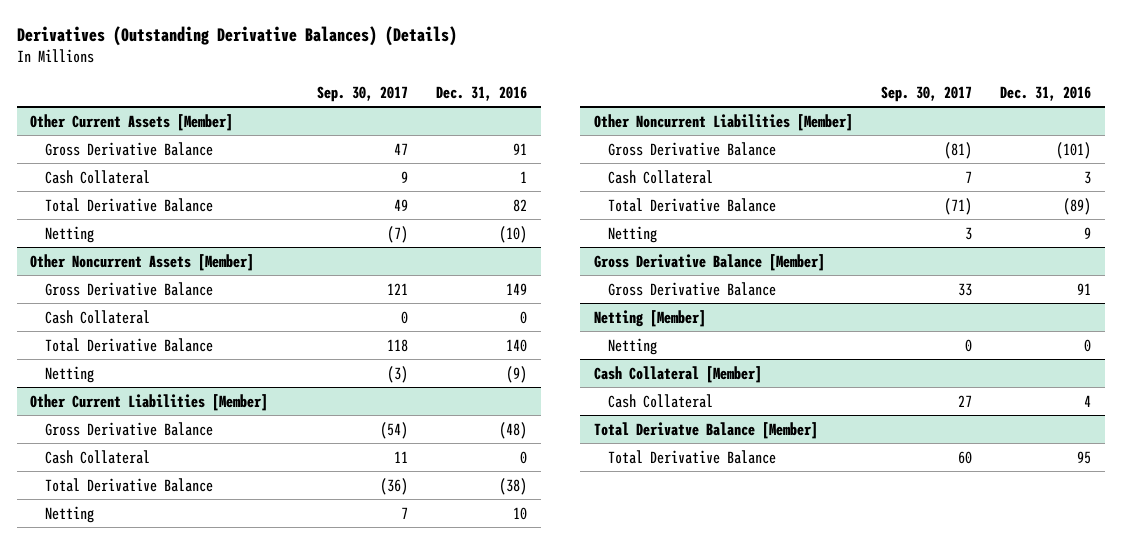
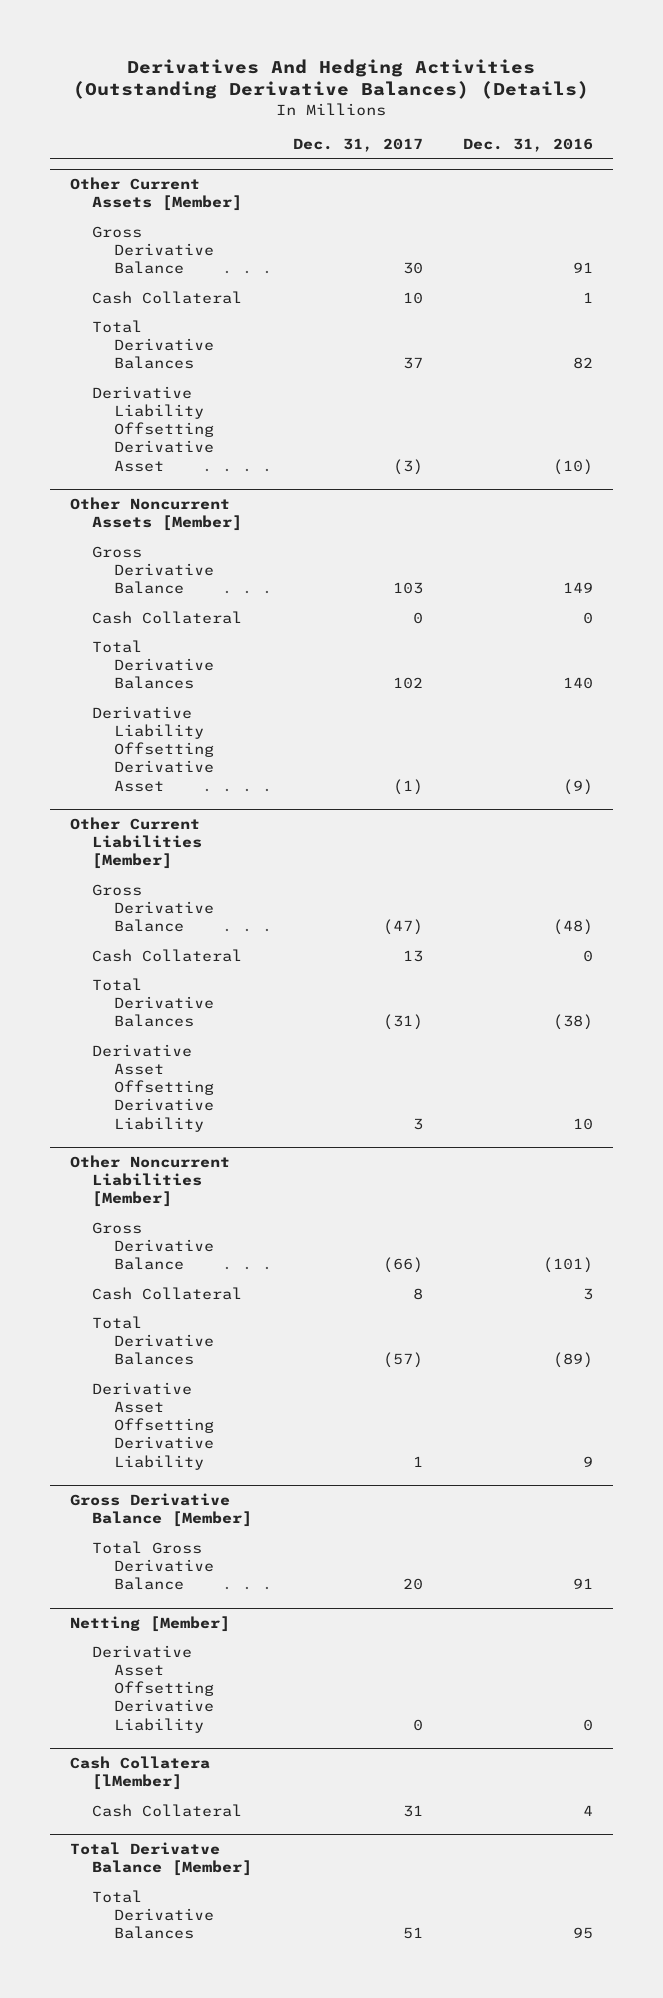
[16,26,457,47] Derivatives (Outstanding Derivative Balances) (Details) -> [73,58,590,100] Derivatives And Hedging Activities (Outstanding Derivative Balances) (Details)
[317,85,409,102] Sep. 30, 2017 -> none
none -> [292,138,423,153] Dec. 31, 2017
[44,225,94,243] Netting -> none
[44,197,213,212] Total Derivative Balance -> [92,319,215,370] Total Derivative Balances
none -> [92,385,215,472] Derivative Liability Offsetting Derivative Asset
[44,365,94,383] Netting -> none
[44,337,213,352] Total Derivative Balance -> [92,639,215,690] Total Derivative Balances
none -> [92,705,215,792] Derivative Liability Offsetting Derivative Asset
[44,477,213,492] Total Derivative Balance -> [92,977,215,1028] Total Derivative Balances
[44,505,94,523] Netting -> [92,1043,215,1132] Derivative Asset Offsetting Derivative Liability
[608,197,777,212] Total Derivative Balance -> [92,1315,215,1366] Total Derivative Balances
[608,225,658,243] Netting -> [92,1381,215,1470] Derivative Asset Offsetting Derivative Liability
[608,281,777,296] Gross Derivative Balance -> [92,1540,215,1591] Total Gross Derivative Balance
[608,337,658,355] Netting -> [92,1644,215,1733] Derivative Asset Offsetting Derivative Liability
[594,365,763,383] Cash Collateral [Member] -> [70,1755,211,1791] Cash Collatera [lMember]
[608,449,777,464] Total Derivative Balance -> [92,1889,215,1940] Total Derivative Balances

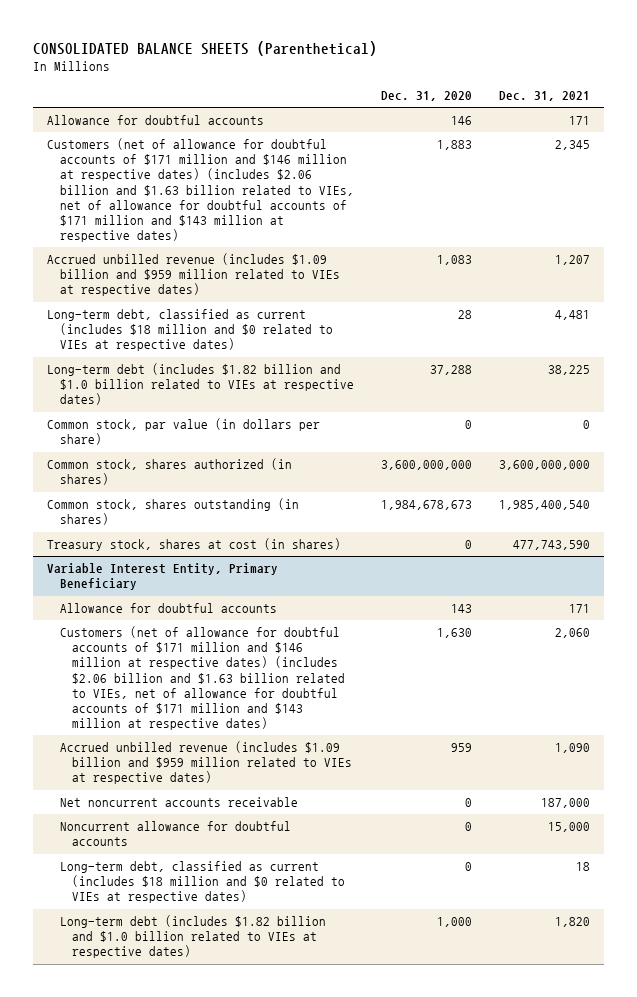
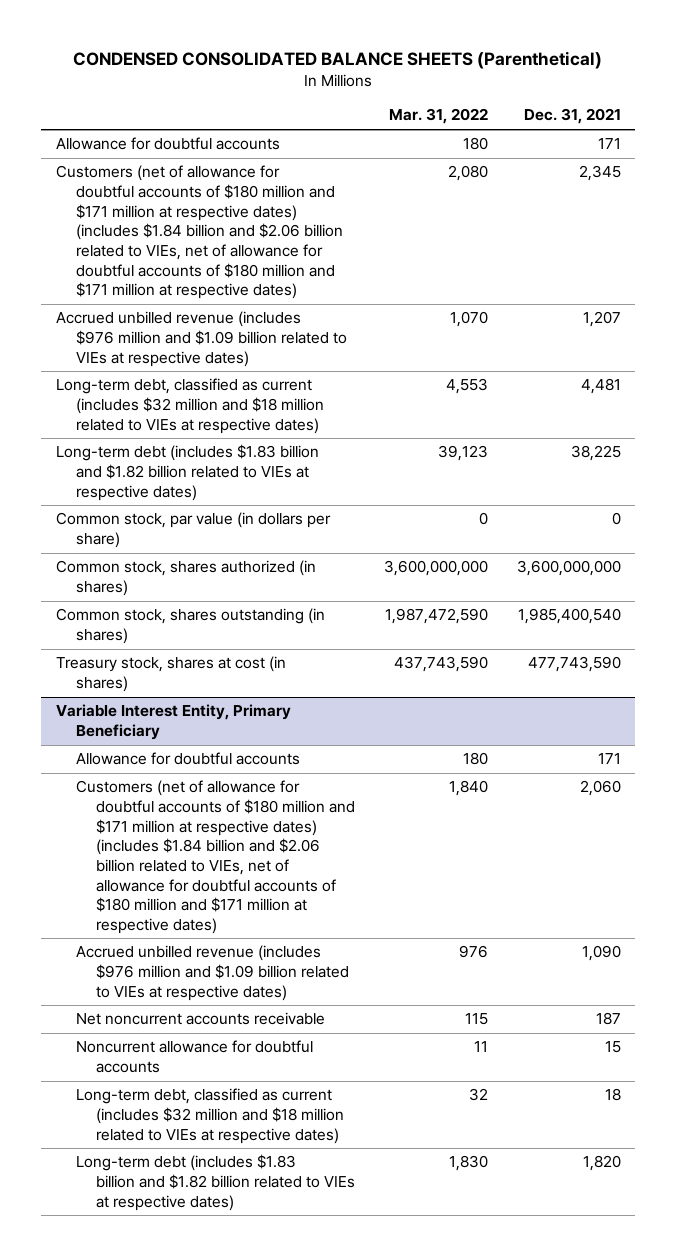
[33,40,378,56] CONSOLIDATED BALANCE SHEETS (Parenthetical) -> [73,50,603,69] CONDENSED CONSOLIDATED BALANCE SHEETS (Parenthetical)
[380,91,472,102] Dec. 31, 2020 -> none
none -> [388,108,488,125] Mar. 31, 2022
[46,138,354,242] Customers (net of allowance for doubtful accounts of $171 million and $146 million at respective dates) (includes $2.06 billion and $1.63 billion related to VIEs, net of allowance for doubtful accounts of $171 million and $143 million at respective dates) -> [55,165,343,300] Customers (net of allowance for doubtful accounts of $180 million and $171 million at respective dates) (includes $1.84 billion and $2.06 billion related to VIEs, net of allowance for doubtful accounts of $180 million and $171 million at respective dates)
[46,253,340,297] Accrued unbilled revenue (includes $1.09 billion and $959 million related to VIEs at respective dates) -> [55,311,347,367] Accrued unbilled revenue (includes $976 million and $1.09 billion related to VIEs at respective dates)
[46,309,333,352] Long-term debt, classified as current (includes $18 million and $0 related to VIEs at respective dates) -> [55,378,324,434] Long-term debt, classified as current (includes $32 million and $18 million related to VIEs at respective dates)
[46,363,354,406] Long-term debt (includes $1.82 billion and $1.0 billion related to VIEs at respective dates) -> [55,444,319,501] Long-term debt (includes $1.83 billion and $1.82 billion related to VIEs at respective dates)
[59,626,346,730] Customers (net of allowance for doubtful accounts of $171 million and $146 million at respective dates) (includes $2.06 billion and $1.63 billion related to VIEs, net of allowance for doubtful accounts of $171 million and $143 million at respective dates) -> [75,780,355,934] Customers (net of allowance for doubtful accounts of $180 million and $171 million at respective dates) (includes $1.84 billion and $2.06 billion related to VIEs, net of allowance for doubtful accounts of $180 million and $171 million at respective dates)
[59,741,353,785] Accrued unbilled revenue (includes $1.09 billion and $959 million related to VIEs at respective dates) -> [75,945,349,1001] Accrued unbilled revenue (includes $976 million and $1.09 billion related to VIEs at respective dates)
[541,798,591,809] 187,000 -> [595,1012,621,1026] 187
[548,822,591,833] 15,000 -> [604,1041,621,1054] 15
[59,861,346,904] Long-term debt, classified as current (includes $18 million and $0 related to VIEs at respective dates) -> [75,1088,344,1144] Long-term debt, classified as current (includes $32 million and $18 million related to VIEs at respective dates)
[59,915,326,959] Long-term debt (includes $1.82 billion and $1.0 billion related to VIEs at respective dates) -> [75,1154,355,1211] Long-term debt (includes $1.83 billion and $1.82 billion related to VIEs at respective dates)

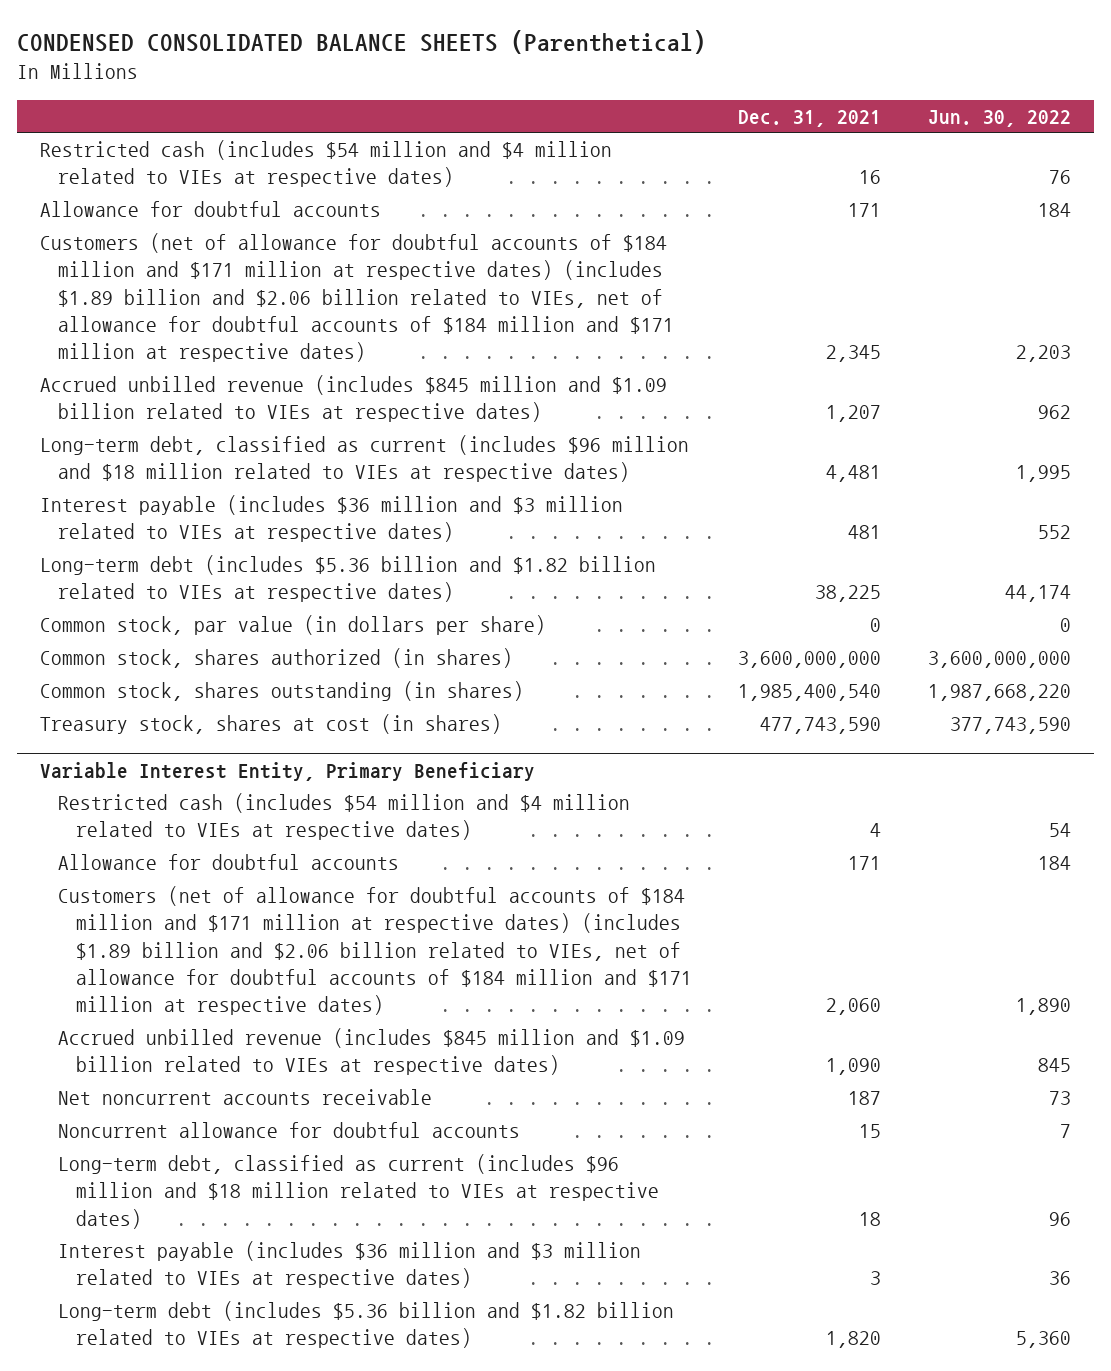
[388,108,488,125] Mar. 31, 2022 -> none
none -> [927,109,1071,127] Jun. 30, 2022
none -> [40,140,613,188] Restricted cash (includes $54 million and $4 million related to VIEs at respective dates)
[55,165,343,300] Customers (net of allowance for doubtful accounts of $180 million and $171 million at respective dates) (includes $1.84 billion and $2.06 billion related to VIEs, net of allowance for doubtful accounts of $180 million and $171 million at respective dates) -> [40,233,674,363] Customers (net of allowance for doubtful accounts of $184 million and $171 million at respective dates) (includes $1.89 billion and $2.06 billion related to VIEs, net of allowance for doubtful accounts of $184 million and $171 million at respective dates)
[55,311,347,367] Accrued unbilled revenue (includes $976 million and $1.09 billion related to VIEs at respective dates) -> [40,375,668,423] Accrued unbilled revenue (includes $845 million and $1.09 billion related to VIEs at respective dates)
[55,378,324,434] Long-term debt, classified as current (includes $32 million and $18 million related to VIEs at respective dates) -> [40,435,690,483] Long-term debt, classified as current (includes $96 million and $18 million related to VIEs at respective dates)
none -> [40,495,624,543] Interest payable (includes $36 million and $3 million related to VIEs at respective dates)
[55,444,319,501] Long-term debt (includes $1.83 billion and $1.82 billion related to VIEs at respective dates) -> [40,555,657,603] Long-term debt (includes $5.36 billion and $1.82 billion related to VIEs at respective dates)
none -> [57,793,630,841] Restricted cash (includes $54 million and $4 million related to VIEs at respective dates)
[75,780,355,934] Customers (net of allowance for doubtful accounts of $180 million and $171 million at respective dates) (includes $1.84 billion and $2.06 billion related to VIEs, net of allowance for doubtful accounts of $180 million and $171 million at respective dates) -> [57,886,692,1016] Customers (net of allowance for doubtful accounts of $184 million and $171 million at respective dates) (includes $1.89 billion and $2.06 billion related to VIEs, net of allowance for doubtful accounts of $184 million and $171 million at respective dates)
[75,945,349,1001] Accrued unbilled revenue (includes $976 million and $1.09 billion related to VIEs at respective dates) -> [57,1028,685,1076] Accrued unbilled revenue (includes $845 million and $1.09 billion related to VIEs at respective dates)
[75,1088,344,1144] Long-term debt, classified as current (includes $32 million and $18 million related to VIEs at respective dates) -> [57,1154,659,1229] Long-term debt, classified as current (includes $96 million and $18 million related to VIEs at respective dates)
none -> [57,1241,641,1289] Interest payable (includes $36 million and $3 million related to VIEs at respective dates)
[75,1154,355,1211] Long-term debt (includes $1.83 billion and $1.82 billion related to VIEs at respective dates) -> [57,1301,674,1349] Long-term debt (includes $5.36 billion and $1.82 billion related to VIEs at respective dates)

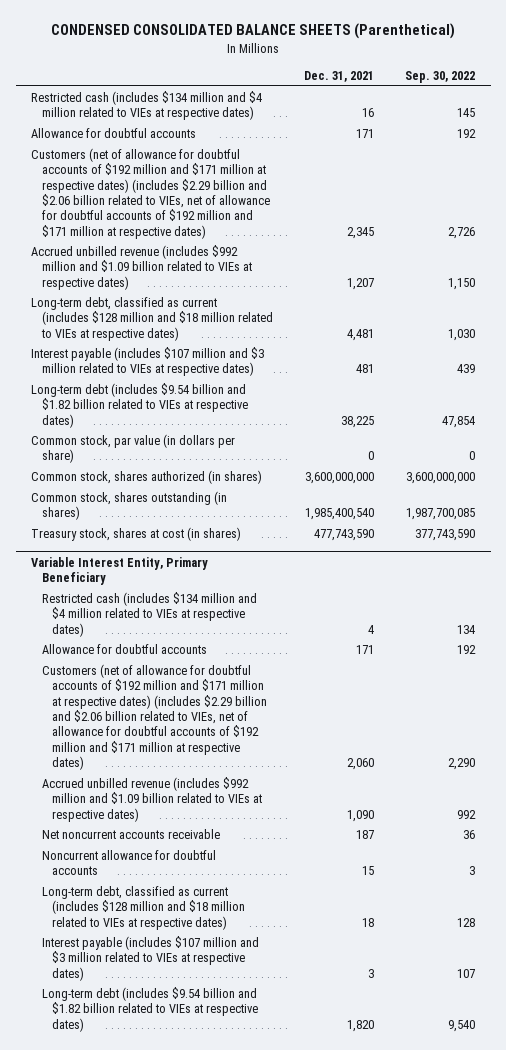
[927,109,1071,127] Jun. 30, 2022 -> none
none -> [404,71,475,84] Sep. 30, 2022
[40,140,613,188] Restricted cash (includes $54 million and $4 million related to VIEs at respective dates) -> [31,90,263,121] Restricted cash (includes $134 million and $4 million related to VIEs at respective dates)
[40,233,674,363] Customers (net of allowance for doubtful accounts of $184 million and $171 million at respective dates) (includes $1.89 billion and $2.06 billion related to VIEs, net of allowance for doubtful accounts of $184 million and $171 million at respective dates) -> [31,147,270,239] Customers (net of allowance for doubtful accounts of $192 million and $171 million at respective dates) (includes $2.29 billion and $2.06 billion related to VIEs, net of allowance for doubtful accounts of $192 million and $171 million at respective dates)
[40,375,668,423] Accrued unbilled revenue (includes $845 million and $1.09 billion related to VIEs at respective dates) -> [31,244,252,290] Accrued unbilled revenue (includes $992 million and $1.09 billion related to VIEs at respective dates)
[40,435,690,483] Long-term debt, classified as current (includes $96 million and $18 million related to VIEs at respective dates) -> [31,296,273,341] Long-term debt, classified as current (includes $128 million and $18 million related to VIEs at respective dates)
[40,495,624,543] Interest payable (includes $36 million and $3 million related to VIEs at respective dates) -> [31,346,265,377] Interest payable (includes $107 million and $3 million related to VIEs at respective dates)
[40,555,657,603] Long-term debt (includes $5.36 billion and $1.82 billion related to VIEs at respective dates) -> [31,382,248,428] Long-term debt (includes $9.54 billion and $1.82 billion related to VIEs at respective dates)
[57,793,630,841] Restricted cash (includes $54 million and $4 million related to VIEs at respective dates) -> [41,591,257,637] Restricted cash (includes $134 million and $4 million related to VIEs at respective dates)
[57,886,692,1016] Customers (net of allowance for doubtful accounts of $184 million and $171 million at respective dates) (includes $1.89 billion and $2.06 billion related to VIEs, net of allowance for doubtful accounts of $184 million and $171 million at respective dates) -> [41,663,268,770] Customers (net of allowance for doubtful accounts of $192 million and $171 million at respective dates) (includes $2.29 billion and $2.06 billion related to VIEs, net of allowance for doubtful accounts of $192 million and $171 million at respective dates)
[57,1028,685,1076] Accrued unbilled revenue (includes $845 million and $1.09 billion related to VIEs at respective dates) -> [41,776,263,822] Accrued unbilled revenue (includes $992 million and $1.09 billion related to VIEs at respective dates)
[57,1154,659,1229] Long-term debt, classified as current (includes $96 million and $18 million related to VIEs at respective dates) -> [41,885,246,930] Long-term debt, classified as current (includes $128 million and $18 million related to VIEs at respective dates)
[57,1241,641,1289] Interest payable (includes $36 million and $3 million related to VIEs at respective dates) -> [41,935,259,981] Interest payable (includes $107 million and $3 million related to VIEs at respective dates)
[57,1301,674,1349] Long-term debt (includes $5.36 billion and $1.82 billion related to VIEs at respective dates) -> [41,986,259,1032] Long-term debt (includes $9.54 billion and $1.82 billion related to VIEs at respective dates)

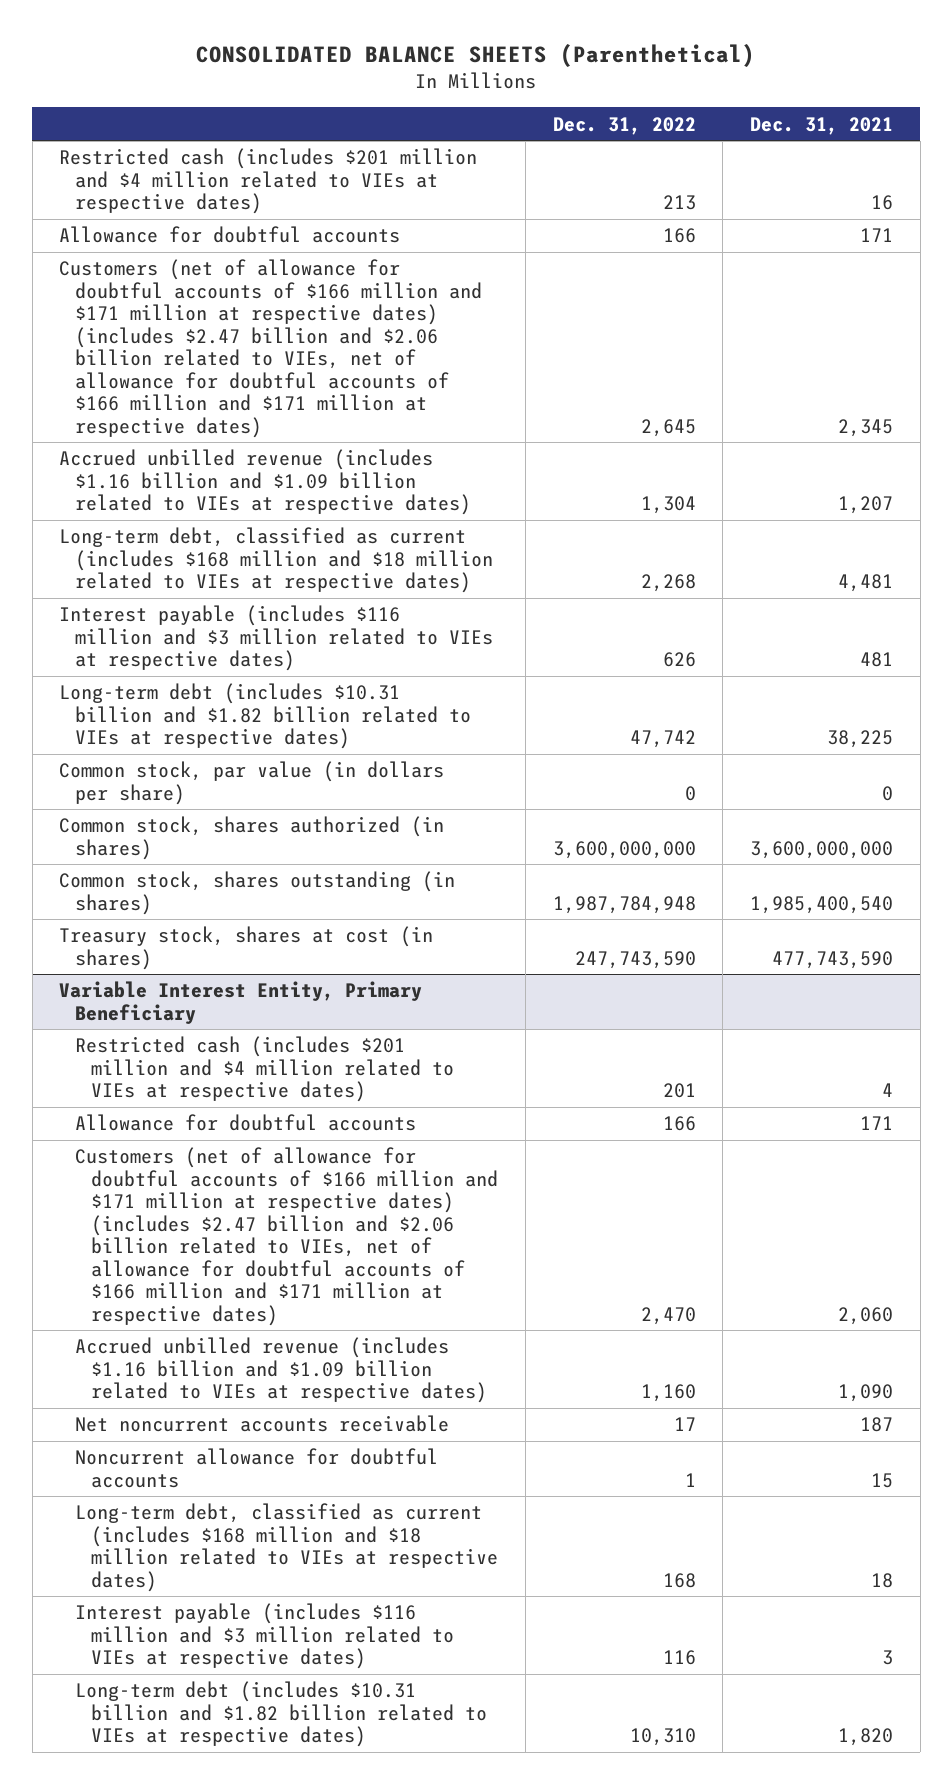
[51,23,456,40] CONDENSED CONSOLIDATED BALANCE SHEETS (Parenthetical) -> [196,44,756,68] CONSOLIDATED BALANCE SHEETS (Parenthetical)
[404,71,475,84] Sep. 30, 2022 -> none
none -> [552,116,696,135] Dec. 31, 2022
[31,90,263,121] Restricted cash (includes $134 million and $4 million related to VIEs at respective dates) -> [59,148,478,215] Restricted cash (includes $201 million and $4 million related to VIEs at respective dates)
[31,147,270,239] Customers (net of allowance for doubtful accounts of $192 million and $171 million at respective dates) (includes $2.29 billion and $2.06 billion related to VIEs, net of allowance for doubtful accounts of $192 million and $171 million at respective dates) -> [59,259,483,438] Customers (net of allowance for doubtful accounts of $166 million and $171 million at respective dates) (includes $2.47 billion and $2.06 billion related to VIEs, net of allowance for doubtful accounts of $166 million and $171 million at respective dates)
[31,244,252,290] Accrued unbilled revenue (includes $992 million and $1.09 billion related to VIEs at respective dates) -> [59,449,472,516] Accrued unbilled revenue (includes $1.16 billion and $1.09 billion related to VIEs at respective dates)
[31,296,273,341] Long-term debt, classified as current (includes $128 million and $18 million related to VIEs at respective dates) -> [59,527,494,594] Long-term debt, classified as current (includes $168 million and $18 million related to VIEs at respective dates)
[31,346,265,377] Interest payable (includes $107 million and $3 million related to VIEs at respective dates) -> [59,605,494,672] Interest payable (includes $116 million and $3 million related to VIEs at respective dates)
[31,382,248,428] Long-term debt (includes $9.54 billion and $1.82 billion related to VIEs at respective dates) -> [59,683,472,750] Long-term debt (includes $10.31 billion and $1.82 billion related to VIEs at respective dates)
[41,591,257,637] Restricted cash (includes $134 million and $4 million related to VIEs at respective dates) -> [75,1036,455,1103] Restricted cash (includes $201 million and $4 million related to VIEs at respective dates)
[41,663,268,770] Customers (net of allowance for doubtful accounts of $192 million and $171 million at respective dates) (includes $2.29 billion and $2.06 billion related to VIEs, net of allowance for doubtful accounts of $192 million and $171 million at respective dates) -> [75,1147,499,1326] Customers (net of allowance for doubtful accounts of $166 million and $171 million at respective dates) (includes $2.47 billion and $2.06 billion related to VIEs, net of allowance for doubtful accounts of $166 million and $171 million at respective dates)
[41,776,263,822] Accrued unbilled revenue (includes $992 million and $1.09 billion related to VIEs at respective dates) -> [75,1337,488,1404] Accrued unbilled revenue (includes $1.16 billion and $1.09 billion related to VIEs at respective dates)
[41,885,246,930] Long-term debt, classified as current (includes $128 million and $18 million related to VIEs at respective dates) -> [75,1503,499,1592] Long-term debt, classified as current (includes $168 million and $18 million related to VIEs at respective dates)
[41,935,259,981] Interest payable (includes $107 million and $3 million related to VIEs at respective dates) -> [75,1603,455,1670] Interest payable (includes $116 million and $3 million related to VIEs at respective dates)
[41,986,259,1032] Long-term debt (includes $9.54 billion and $1.82 billion related to VIEs at respective dates) -> [75,1681,488,1748] Long-term debt (includes $10.31 billion and $1.82 billion related to VIEs at respective dates)

